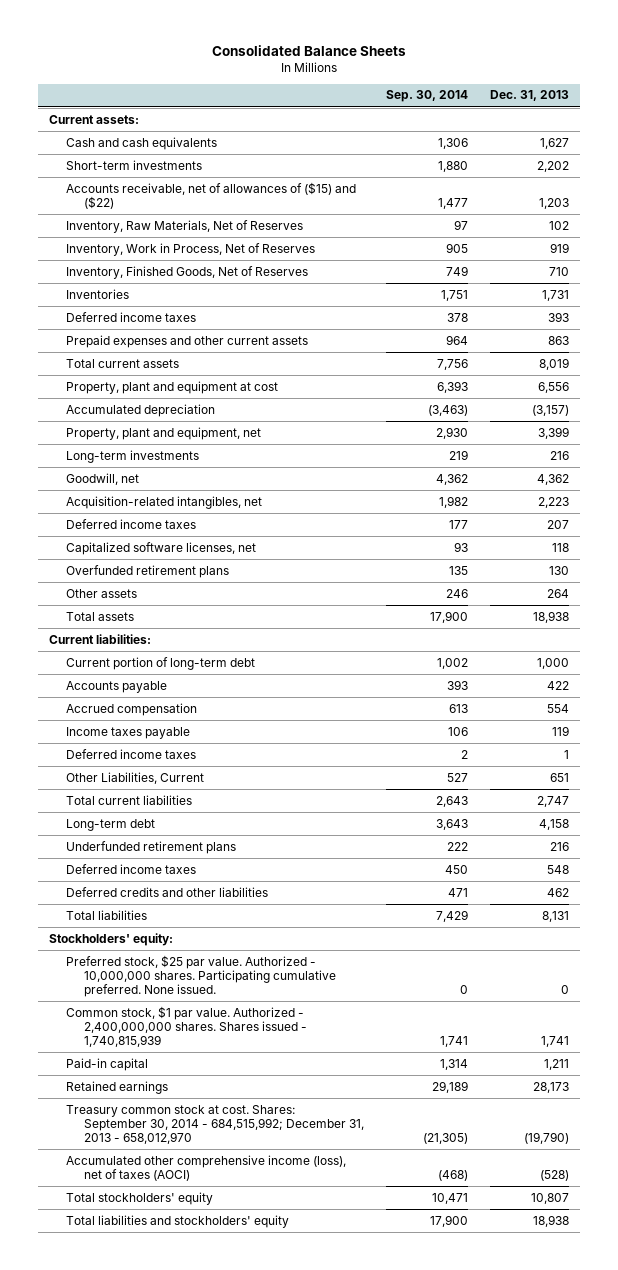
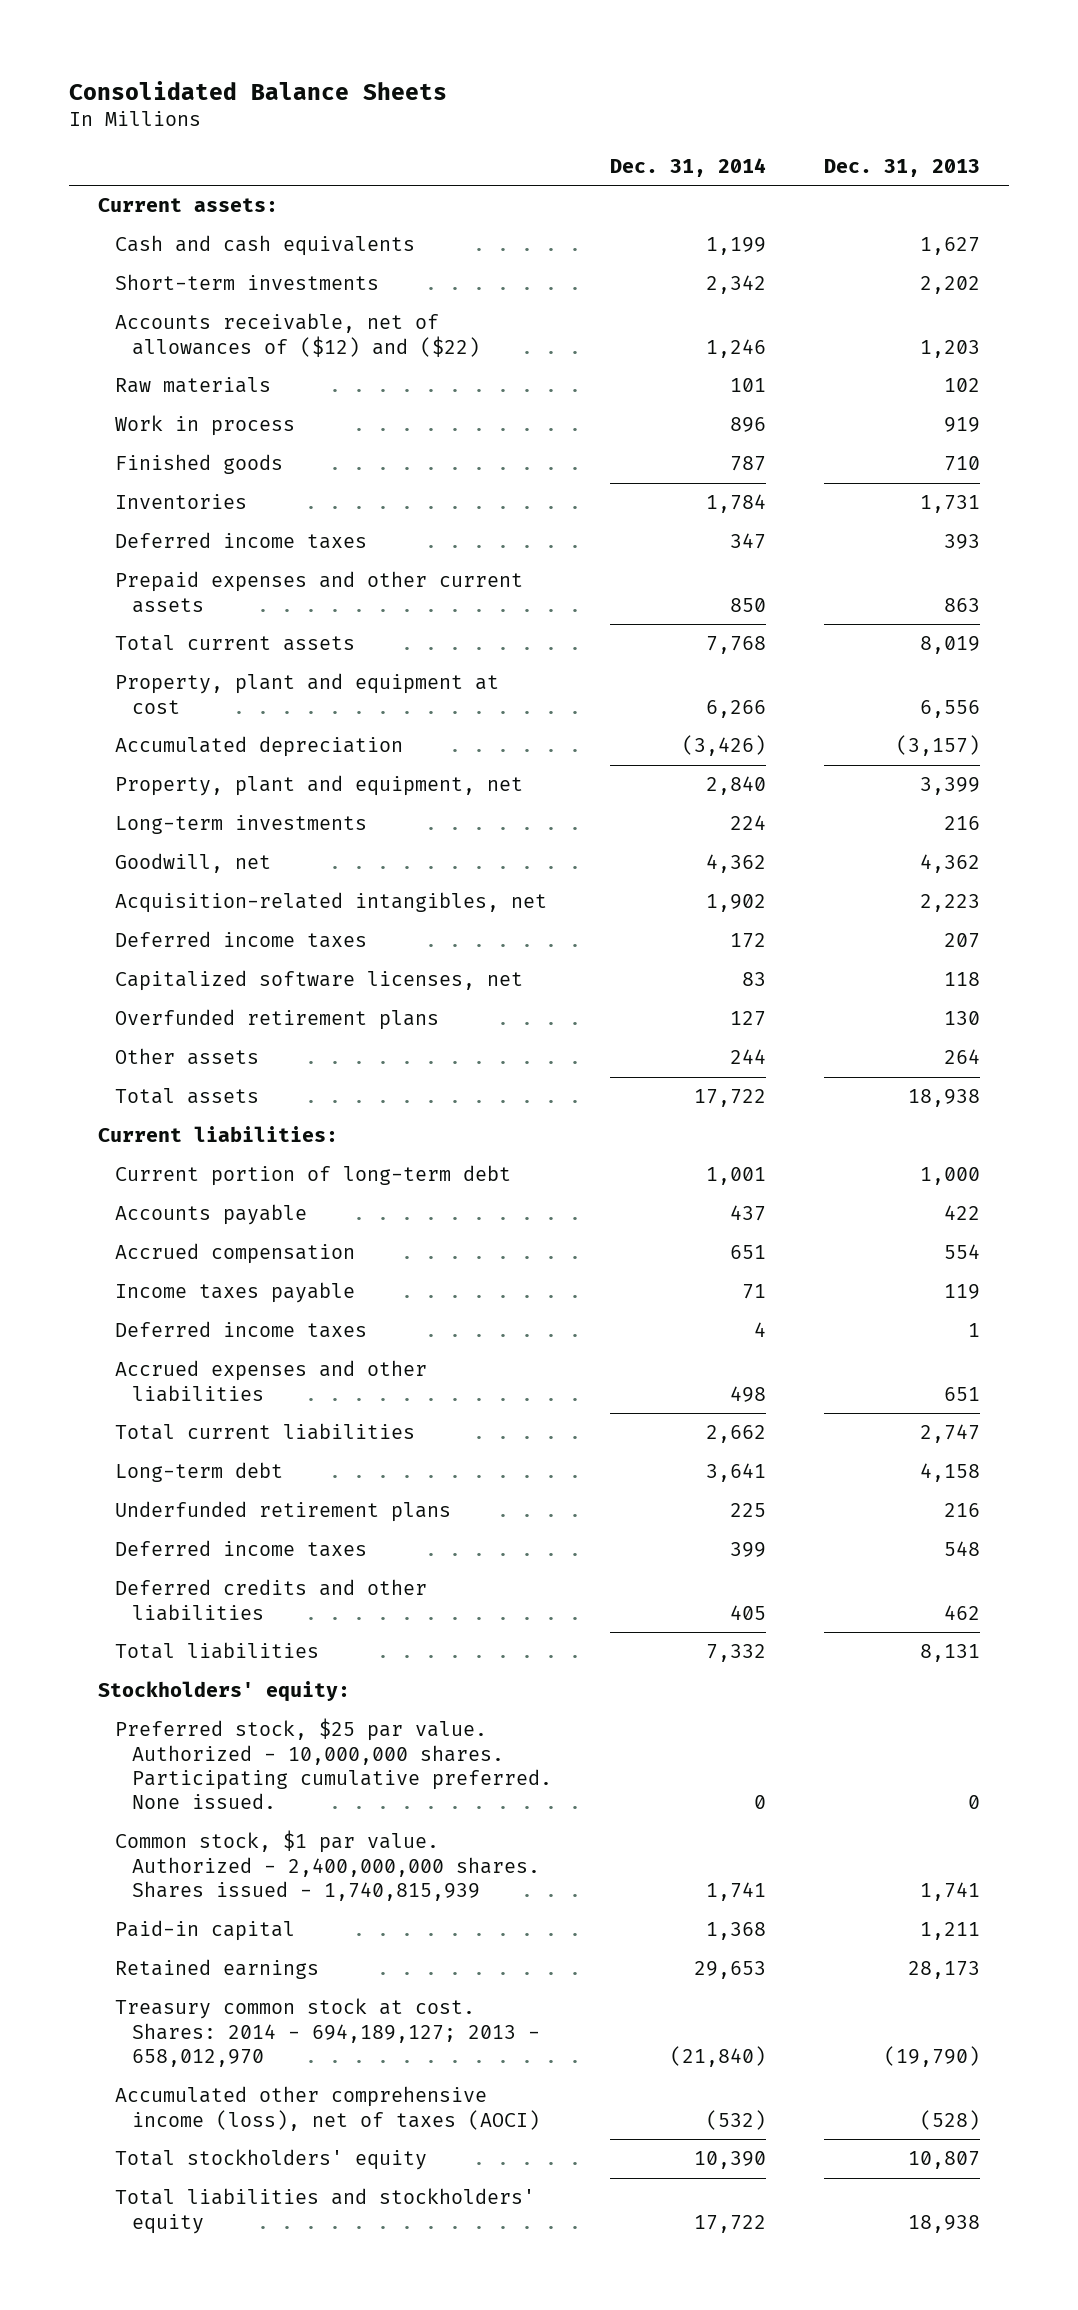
[385,90,468,103] Sep. 30, 2014 -> none
none -> [609,157,766,177] Dec. 31, 2014
[66,181,357,210] Accounts receivable, net of allowances of ($15) and ($22) -> [115,313,481,357] Accounts receivable, net of allowances of ($12) and ($22)
[66,219,304,233] Inventory, Raw Materials, Net of Reserves -> [115,377,272,394] Raw materials
[66,242,316,256] Inventory, Work in Process, Net of Reserves -> [115,415,296,437] Work in process
[66,265,309,279] Inventory, Finished Goods, Net of Reserves -> [115,454,284,475] Finished goods
[66,771,205,784] Other Liabilities, Current -> [115,1360,428,1402] Accrued expenses and other liabilities
[66,1104,364,1145] Treasury common stock at cost. Shares: September 30, 2014 - 684,515,992; December 31, 2013 - 658,012,970 -> [115,1998,541,2068] Treasury common stock at cost. Shares: 2014 - 694,189,127; 2013 - 658,012,970

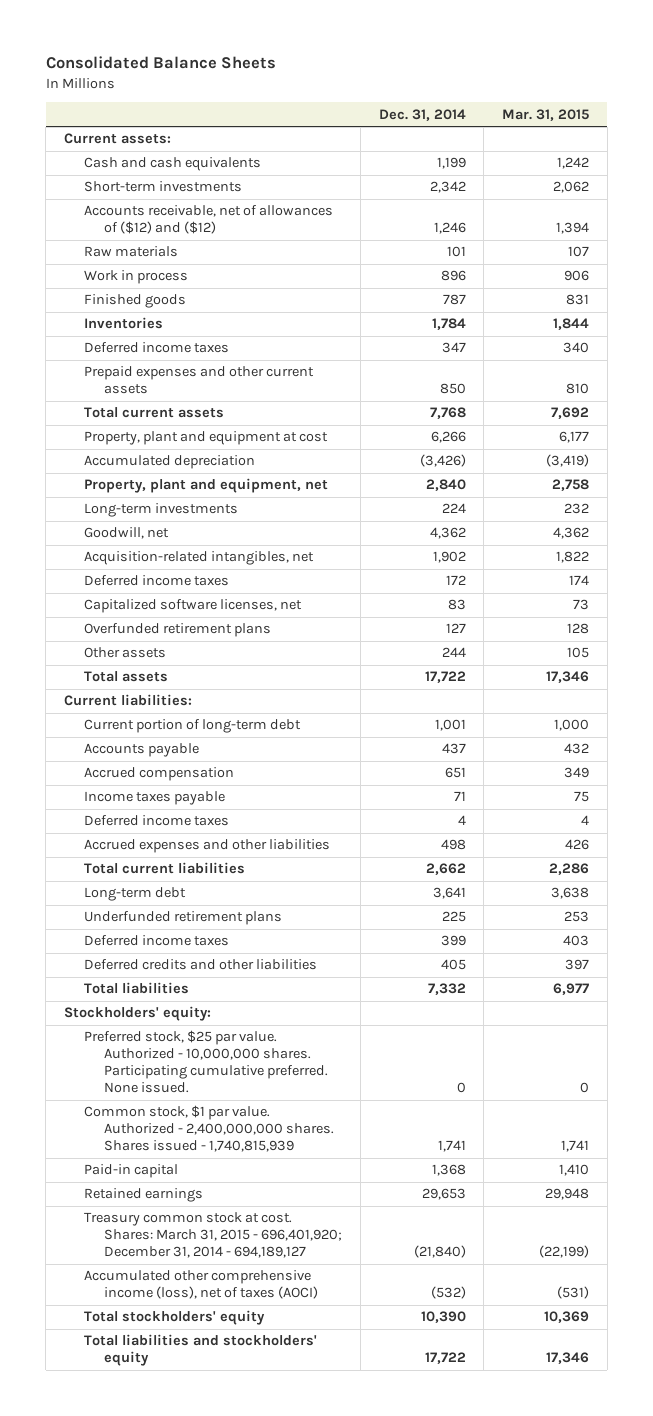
[823,158,980,177] Dec. 31, 2013 -> none
none -> [502,108,590,121] Mar. 31, 2015
[115,313,481,357] Accounts receivable, net of allowances of ($12) and ($22) -> [84,205,334,235] Accounts receivable, net of allowances of ($12) and ($12)
[115,1998,541,2068] Treasury common stock at cost. Shares: 2014 - 694,189,127; 2013 - 658,012,970 -> [84,1212,343,1259] Treasury common stock at cost. Shares: March 31, 2015 - 696,401,920; December 31, 2014 - 694,189,127

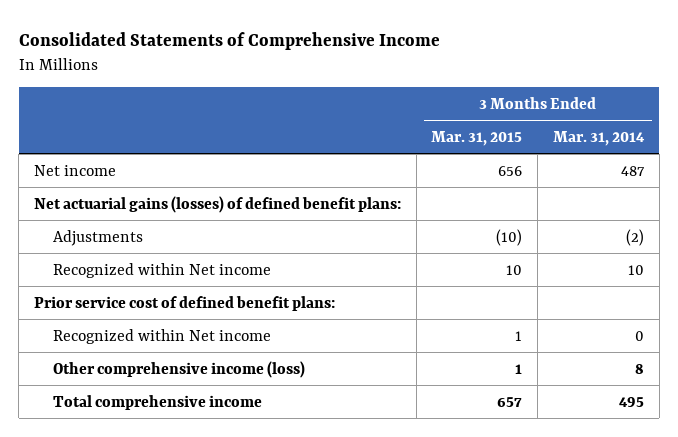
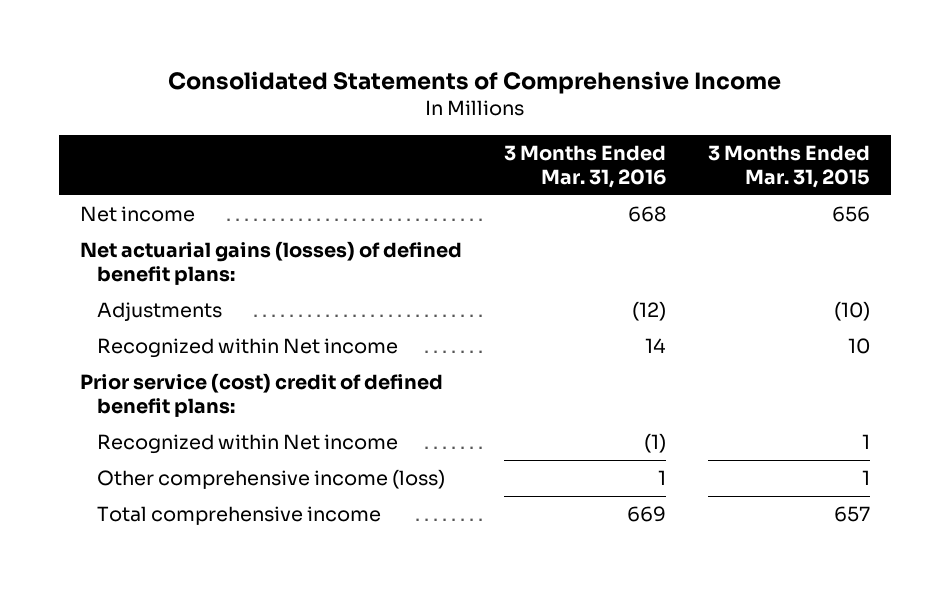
[552,130,645,146] Mar. 31, 2014 -> none
none -> [504,144,667,188] 3 Months Ended Mar. 31, 2016
[33,295,335,311] Prior service cost of defined benefit plans: -> [80,373,444,418] Prior service (cost) credit of defined benefit plans:

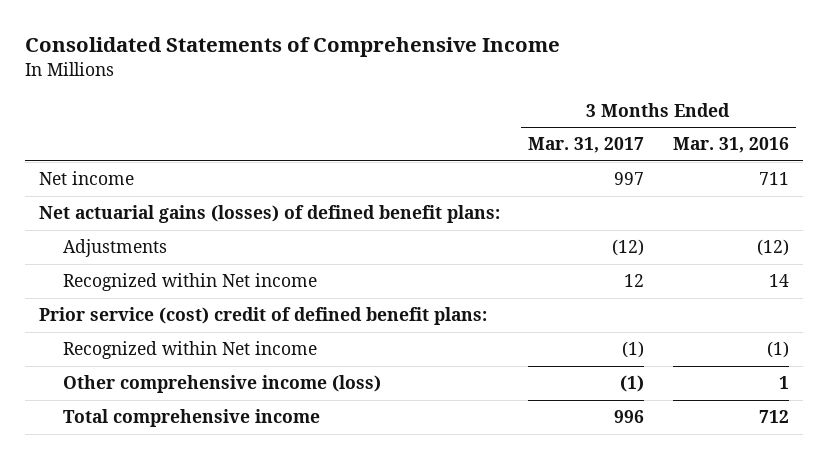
[708,144,871,188] 3 Months Ended Mar. 31, 2015 -> none
none -> [528,137,645,154] Mar. 31, 2017
[628,206,667,223] 668 -> [758,172,789,186] 711
[627,506,667,523] 669 -> [758,410,789,424] 712

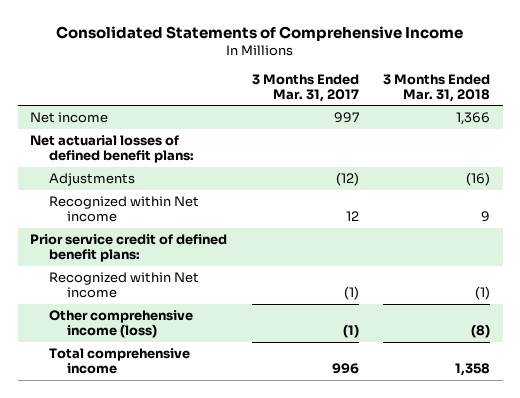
[672,137,789,154] Mar. 31, 2016 -> none
none -> [383,73,491,102] 3 Months Ended Mar. 31, 2018
[39,205,501,224] Net actuarial gains (losses) of defined benefit plans: -> [30,135,194,163] Net actuarial losses of defined benefit plans:
[39,307,488,326] Prior service (cost) credit of defined benefit plans: -> [30,234,228,262] Prior service credit of defined benefit plans:

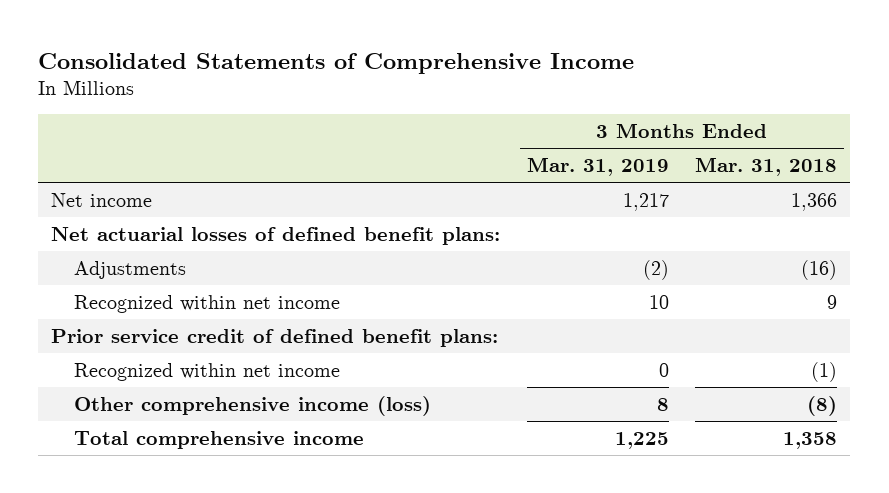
[251,73,359,102] 3 Months Ended Mar. 31, 2017 -> none
none -> [526,157,669,177] Mar. 31, 2019
[48,196,199,222] Recognized within Net income -> [74,294,341,313] Recognized within net income
[48,272,199,298] Recognized within Net income -> [74,362,341,381] Recognized within net income

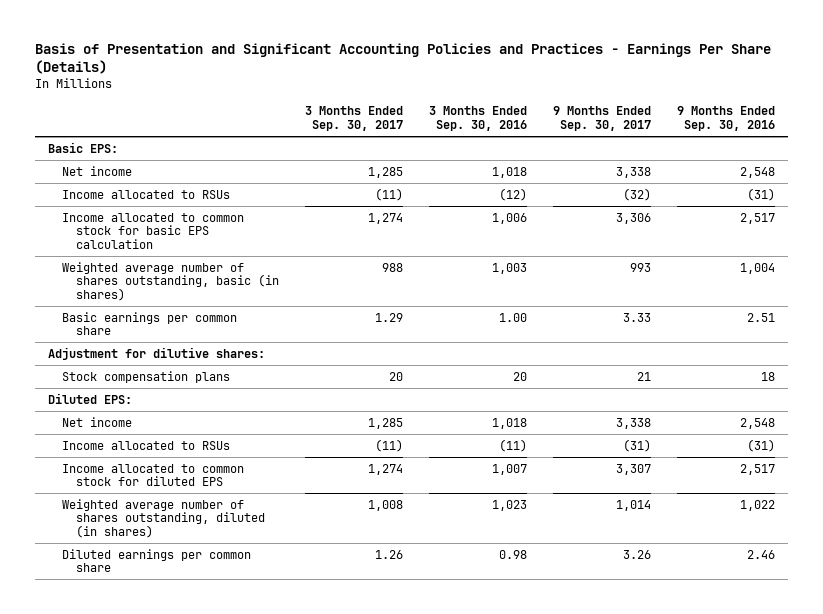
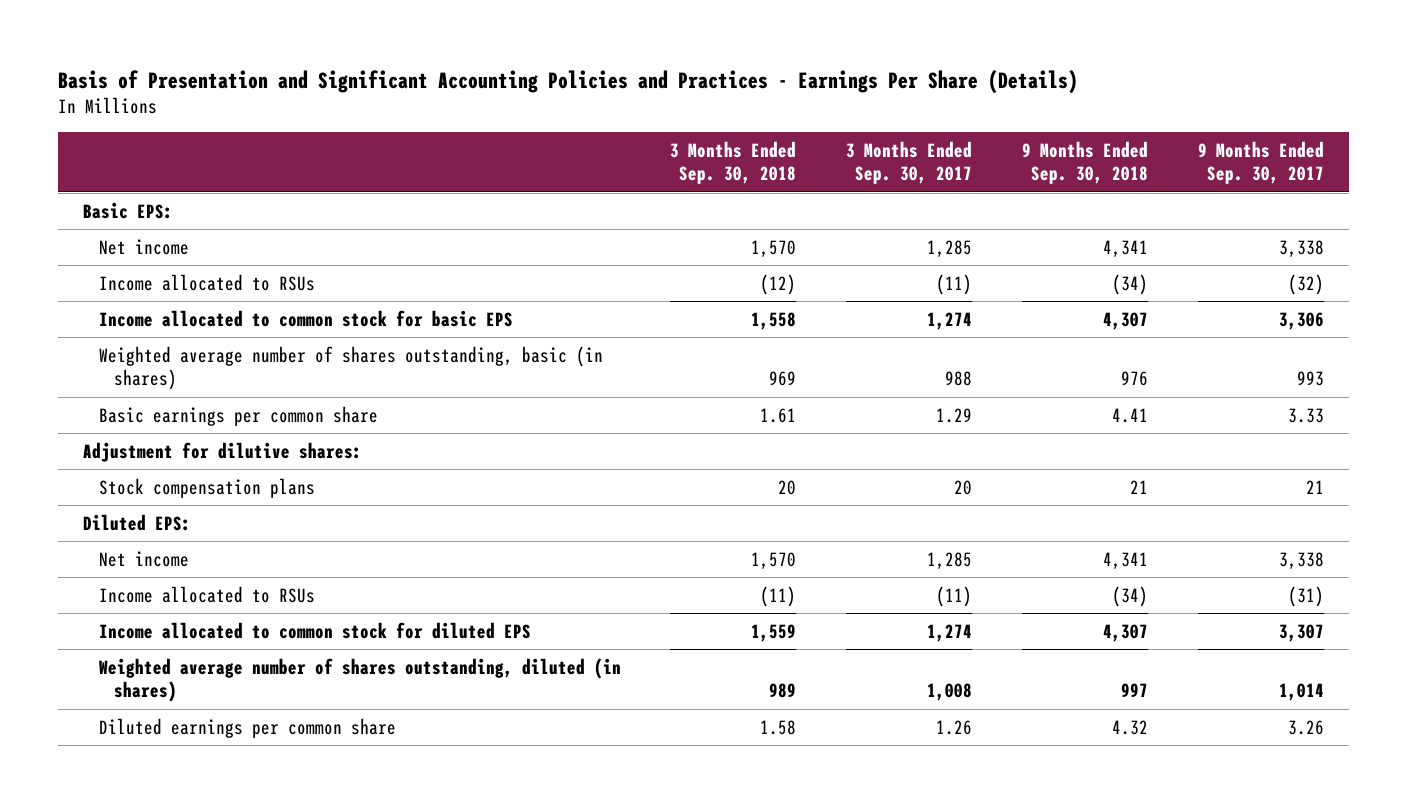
[428,106,527,132] 3 Months Ended Sep. 30, 2016 -> none
[676,106,775,132] 9 Months Ended Sep. 30, 2016 -> none
none -> [670,140,797,185] 3 Months Ended Sep. 30, 2018
none -> [1021,140,1148,185] 9 Months Ended Sep. 30, 2018
[62,212,245,249] Income allocated to common stock for basic EPS calculation -> [98,309,513,327] Income allocated to common stock for basic EPS

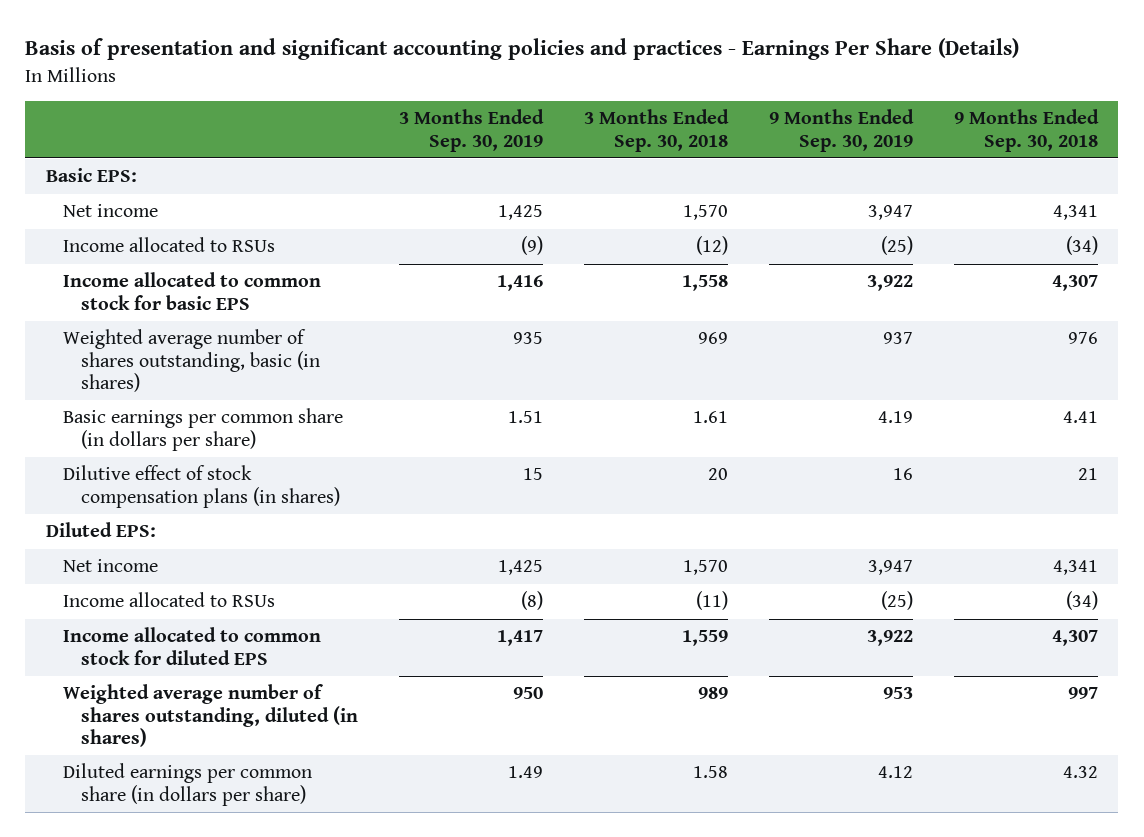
[58,69,1079,94] Basis of Presentation and Significant Accounting Policies and Practices - Earnings Per Share (Details) -> [25,38,1020,61] Basis of presentation and significant accounting policies and practices - Earnings Per Share (Details)
[846,140,973,185] 3 Months Ended Sep. 30, 2017 -> none
[1197,140,1324,185] 9 Months Ended Sep. 30, 2017 -> none
none -> [398,109,544,152] 3 Months Ended Sep. 30, 2019
none -> [768,109,914,152] 9 Months Ended Sep. 30, 2019
[83,441,363,462] Adjustment for dilutive shares: -> none
[98,405,378,426] Basic earnings per common share -> [63,408,344,451] Basic earnings per common share (in dollars per share)
[98,477,315,498] Stock compensation plans -> [63,465,340,508] Dilutive effect of stock compensation plans (in shares)
[98,717,396,738] Diluted earnings per common share -> [63,763,313,806] Diluted earnings per common share (in dollars per share)

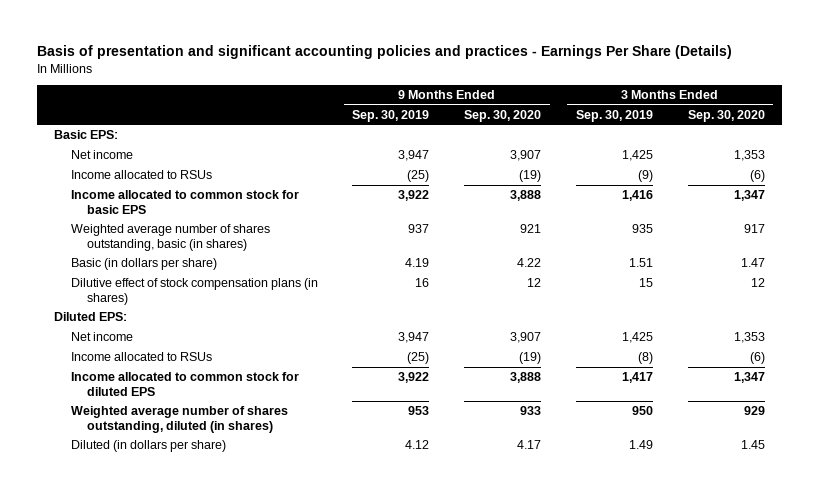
[583,109,729,152] 3 Months Ended Sep. 30, 2018 -> none
[953,109,1099,152] 9 Months Ended Sep. 30, 2018 -> none
none -> [464,109,542,122] Sep. 30, 2020
none -> [687,109,765,122] Sep. 30, 2020
[63,408,344,451] Basic earnings per common share (in dollars per share) -> [70,258,217,271] Basic (in dollars per share)
[63,763,313,806] Diluted earnings per common share (in dollars per share) -> [70,440,226,453] Diluted (in dollars per share)

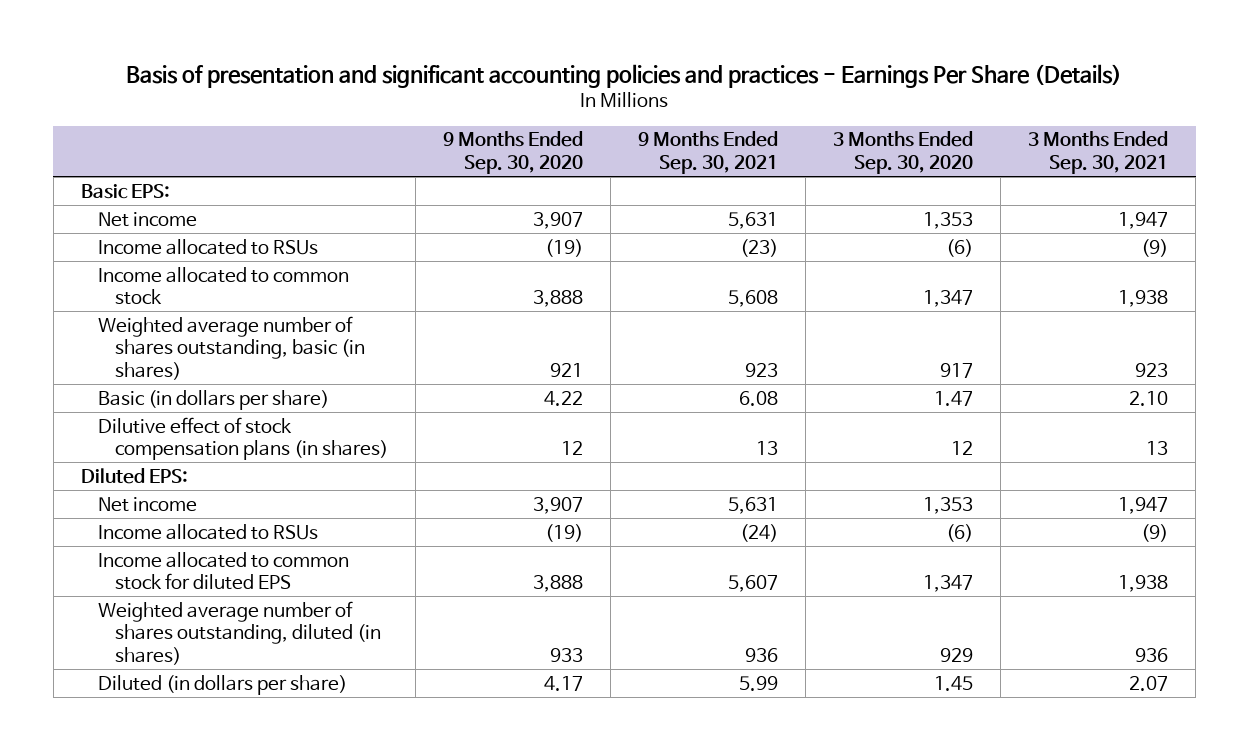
[352,109,430,122] Sep. 30, 2019 -> none
[575,109,653,122] Sep. 30, 2019 -> none
none -> [638,131,779,174] 9 Months Ended Sep. 30, 2021
none -> [1028,131,1169,174] 3 Months Ended Sep. 30, 2021
[70,190,299,214] Income allocated to common stock for basic EPS -> [97,266,349,306] Income allocated to common stock

